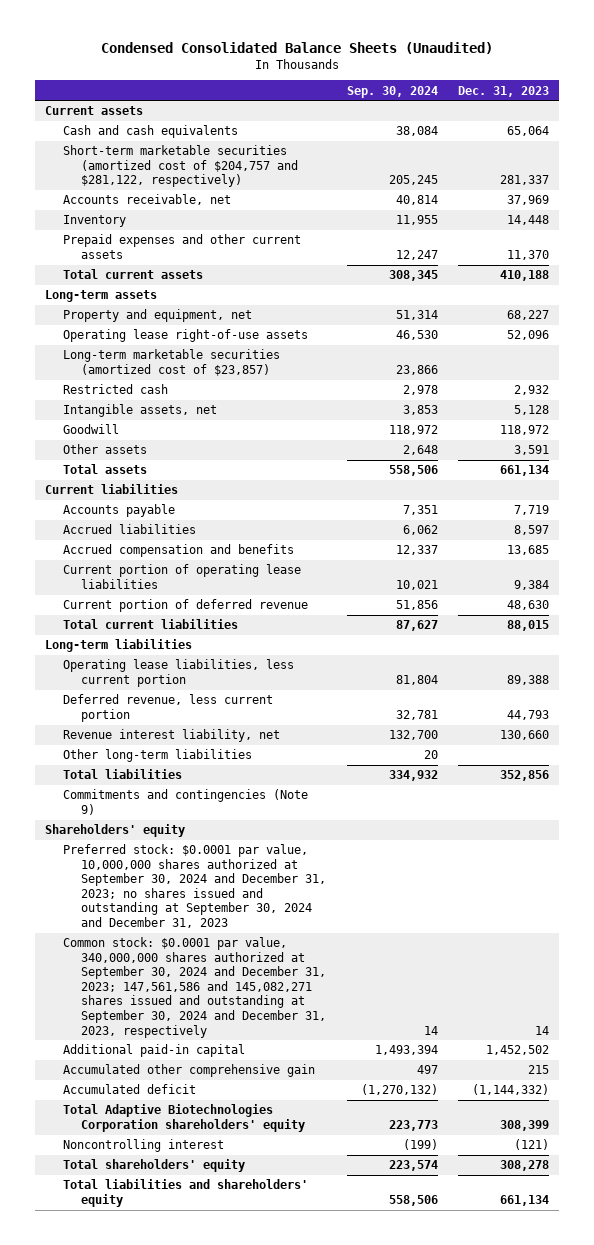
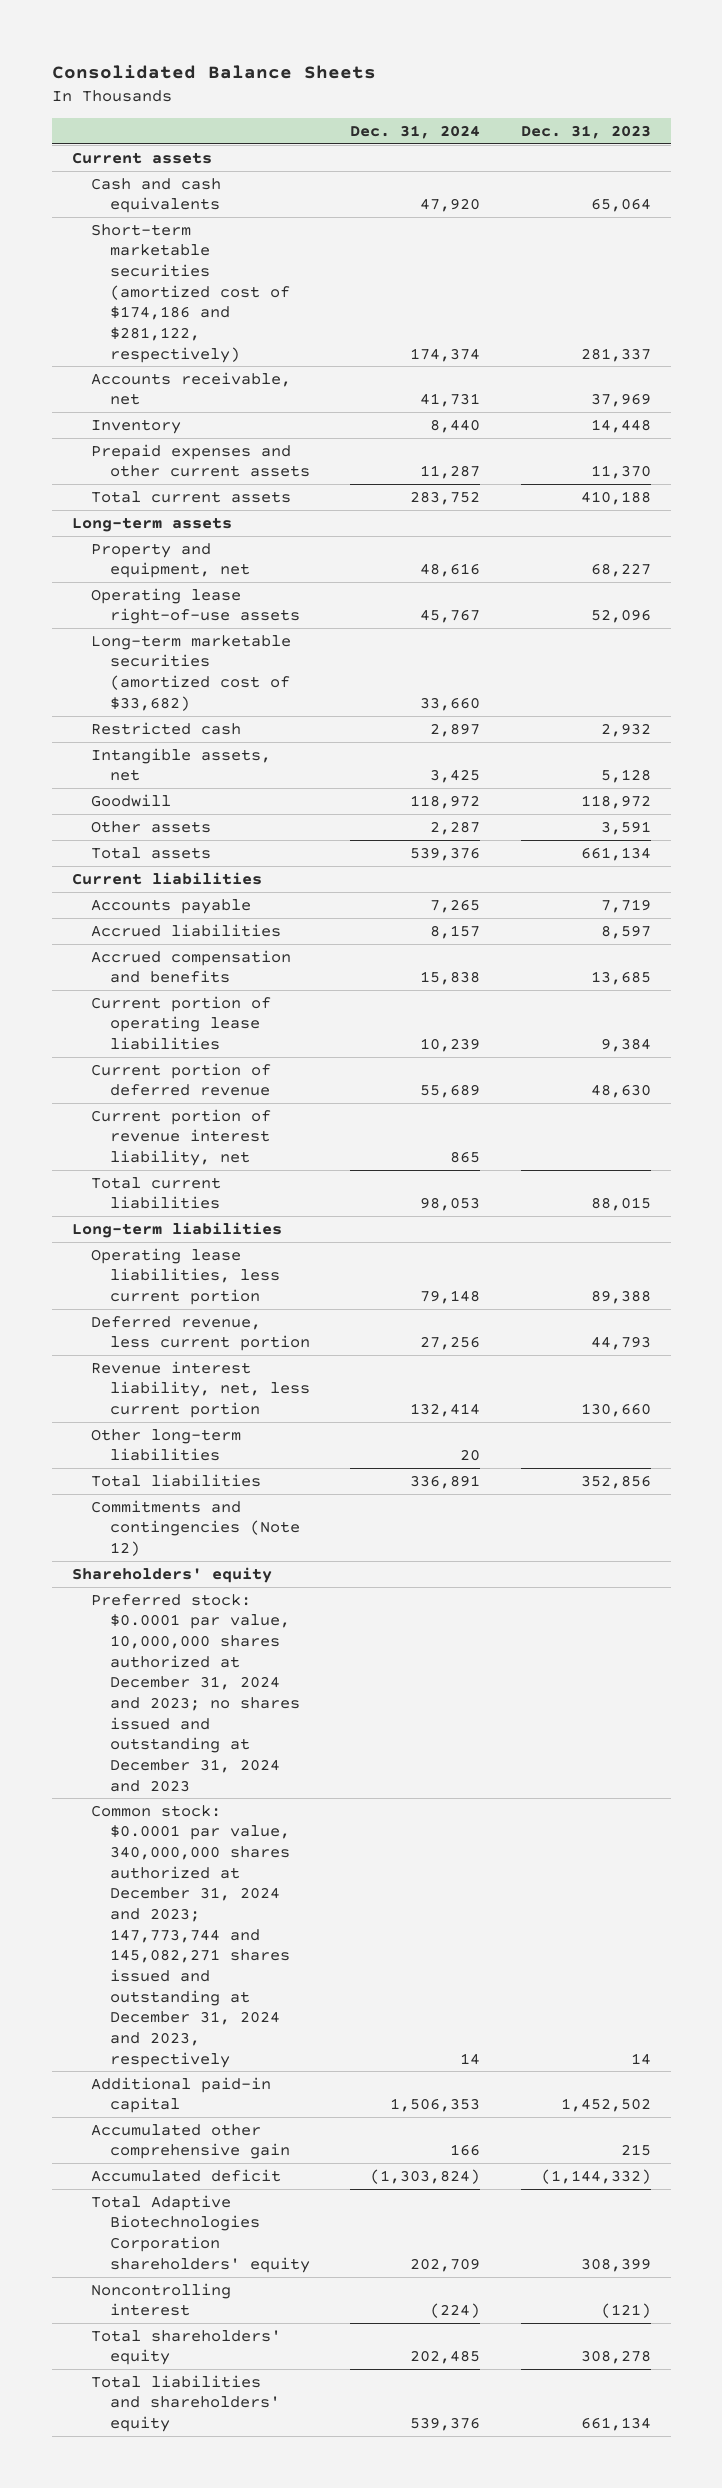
[100,41,493,54] Condensed Consolidated Balance Sheets (Unaudited) -> [51,65,376,80] Consolidated Balance Sheets
[346,85,438,98] Sep. 30, 2024 -> none
none -> [350,125,481,140] Dec. 31, 2024
[63,145,299,188] Short-term marketable securities (amortized cost of $204,757 and $281,122, respectively) -> [90,223,290,363] Short-term marketable securities (amortized cost of $174,186 and $281,122, respectively)
[63,349,281,376] Long-term marketable securities (amortized cost of $23,857) -> [90,634,291,711] Long-term marketable securities (amortized cost of $33,682)
none -> [90,1108,271,1167] Current portion of revenue interest liability, net
[63,729,281,743] Revenue interest liability, net -> [90,1360,310,1419] Revenue interest liability, net, less current portion
[63,789,309,815] Commitments and contingencies (Note 9) -> [90,1499,300,1557] Commitments and contingencies (Note 12)
[63,844,327,929] Preferred stock: $0.0001 par value, 10,000,000 shares authorized at September 30, 2024 and December 31, 2023; no shares issued and outstanding at September 30, 2024 and December 31, 2023 -> [90,1593,300,1792] Preferred stock: $0.0001 par value, 10,000,000 shares authorized at December 31, 2024 and 2023; no shares issued and outstanding at December 31, 2024 and 2023
[63,937,327,1038] Common stock: $0.0001 par value, 340,000,000 shares authorized at September 30, 2024 and December 31, 2023; 147,561,586 and 145,082,271 shares issued and outstanding at September 30, 2024 and December 31, 2023, respectively -> [90,1804,290,2068] Common stock: $0.0001 par value, 340,000,000 shares authorized at December 31, 2024 and 2023; 147,773,744 and 145,082,271 shares issued and outstanding at December 31, 2024 and 2023, respectively

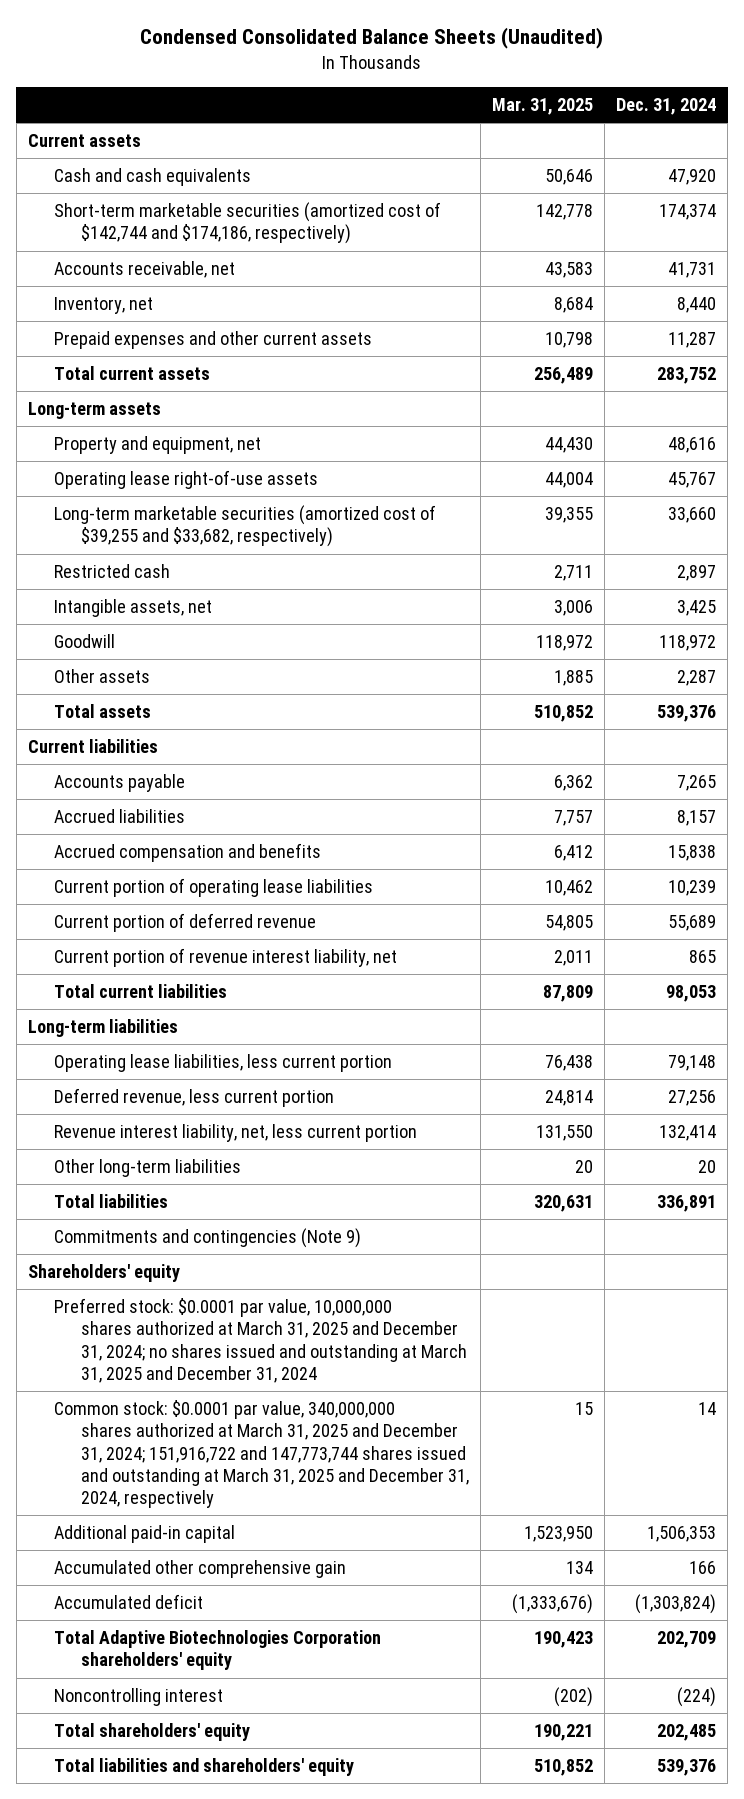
[51,65,376,80] Consolidated Balance Sheets -> [139,27,603,50] Condensed Consolidated Balance Sheets (Unaudited)
[520,125,651,140] Dec. 31, 2023 -> none
none -> [492,97,594,115] Mar. 31, 2025
[90,223,290,363] Short-term marketable securities (amortized cost of $174,186 and $281,122, respectively) -> [54,202,442,245] Short-term marketable securities (amortized cost of $142,744 and $174,186, respectively)
[90,418,181,434] Inventory -> [54,297,154,315] Inventory, net
[90,634,291,711] Long-term marketable securities (amortized cost of $33,682) -> [54,505,437,548] Long-term marketable securities (amortized cost of $39,255 and $33,682, respectively)
[90,1499,300,1557] Commitments and contingencies (Note 12) -> [54,1228,362,1249] Commitments and contingencies (Note 9)
[90,1593,300,1792] Preferred stock: $0.0001 par value, 10,000,000 shares authorized at December 31, 2024 and 2023; no shares issued and outstanding at December 31, 2024 and 2023 -> [54,1298,468,1383] Preferred stock: $0.0001 par value, 10,000,000 shares authorized at March 31, 2025 and December 31, 2024; no shares issued and outstanding at March 31, 2025 and December 31, 2024
[90,1804,290,2068] Common stock: $0.0001 par value, 340,000,000 shares authorized at December 31, 2024 and 2023; 147,773,744 and 145,082,271 shares issued and outstanding at December 31, 2024 and 2023, respectively -> [54,1400,470,1508] Common stock: $0.0001 par value, 340,000,000 shares authorized at March 31, 2025 and December 31, 2024; 151,916,722 and 147,773,744 shares issued and outstanding at March 31, 2025 and December 31, 2024, respectively

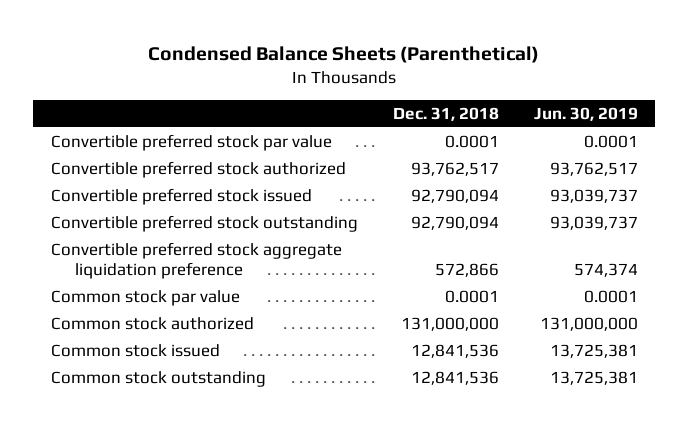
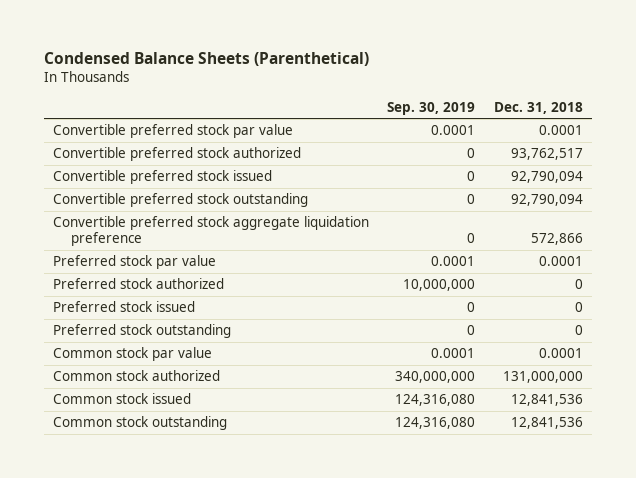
[533,106,638,121] Jun. 30, 2019 -> none
none -> [387,101,476,115] Sep. 30, 2019
none -> [52,255,216,270] Preferred stock par value
none -> [52,278,224,290] Preferred stock authorized
none -> [52,301,195,313] Preferred stock issued
none -> [52,324,231,339] Preferred stock outstanding

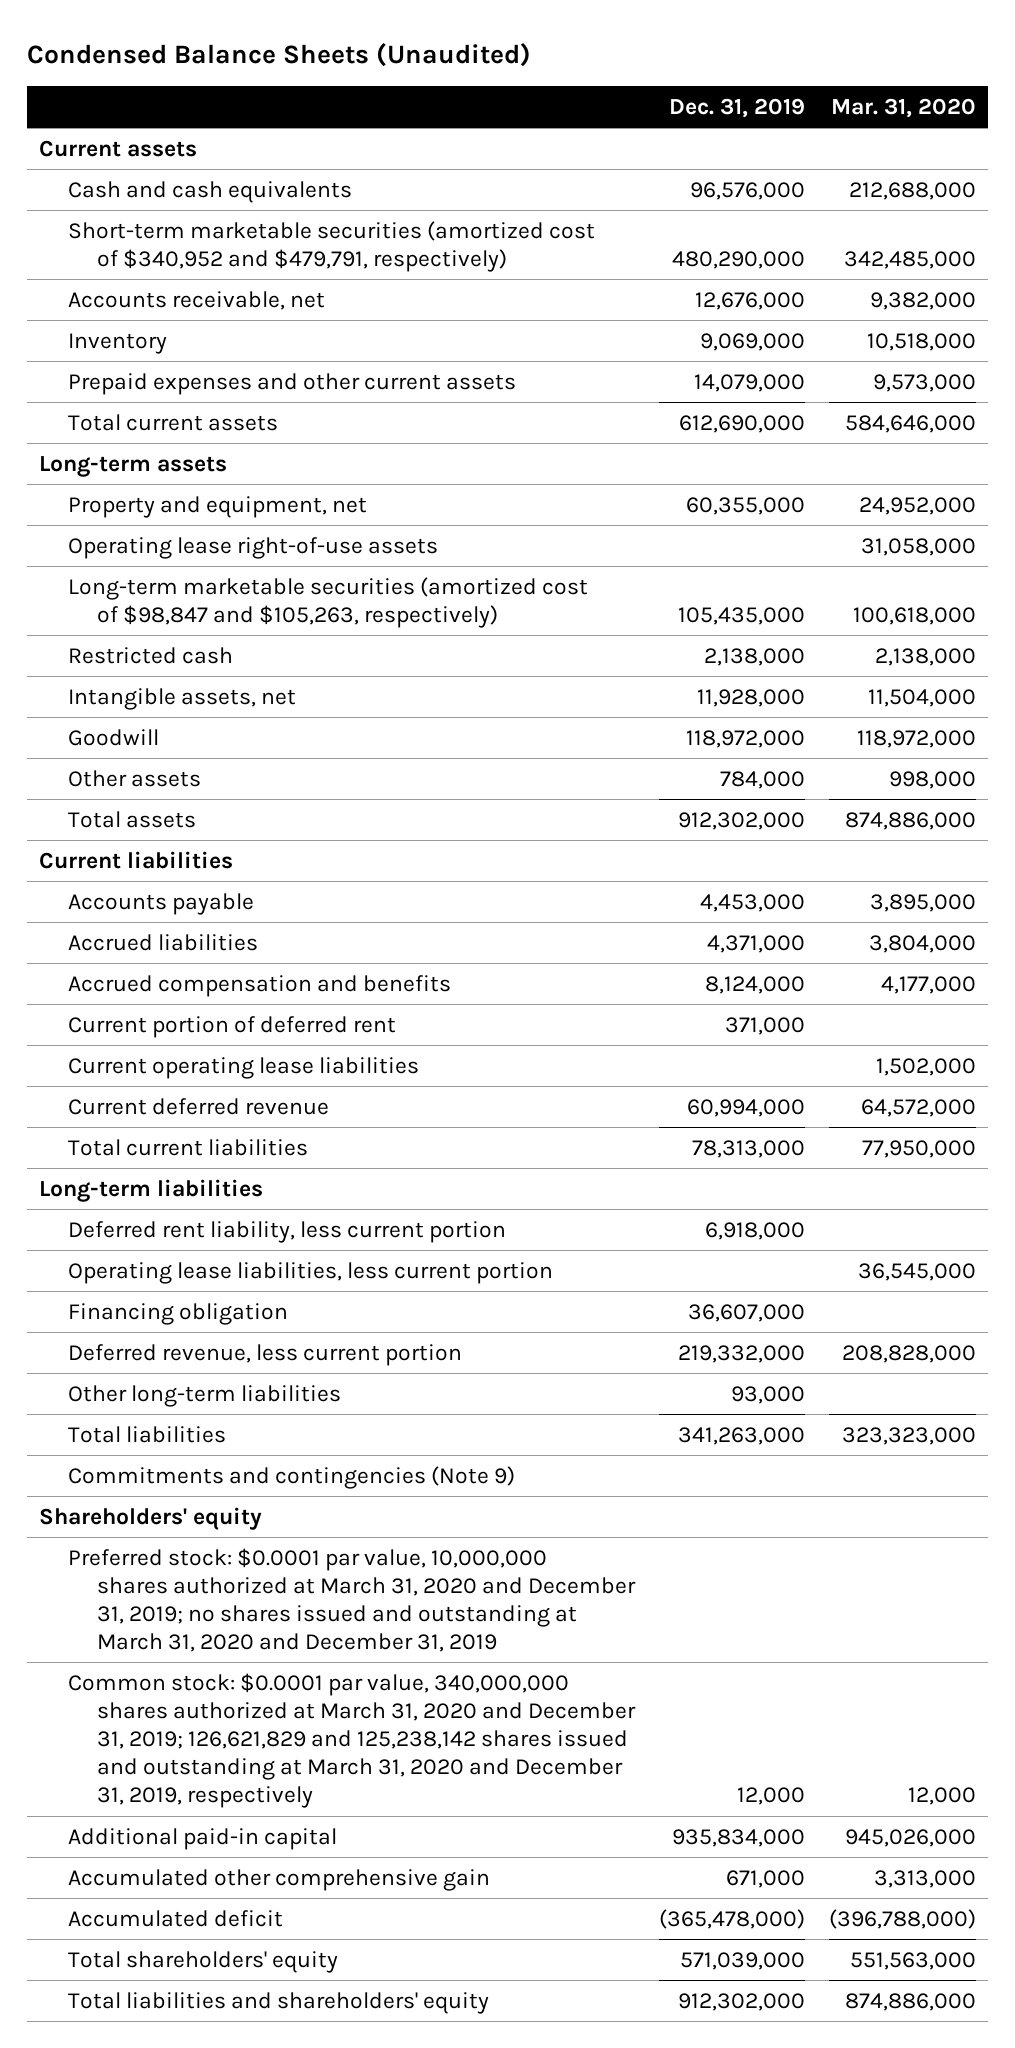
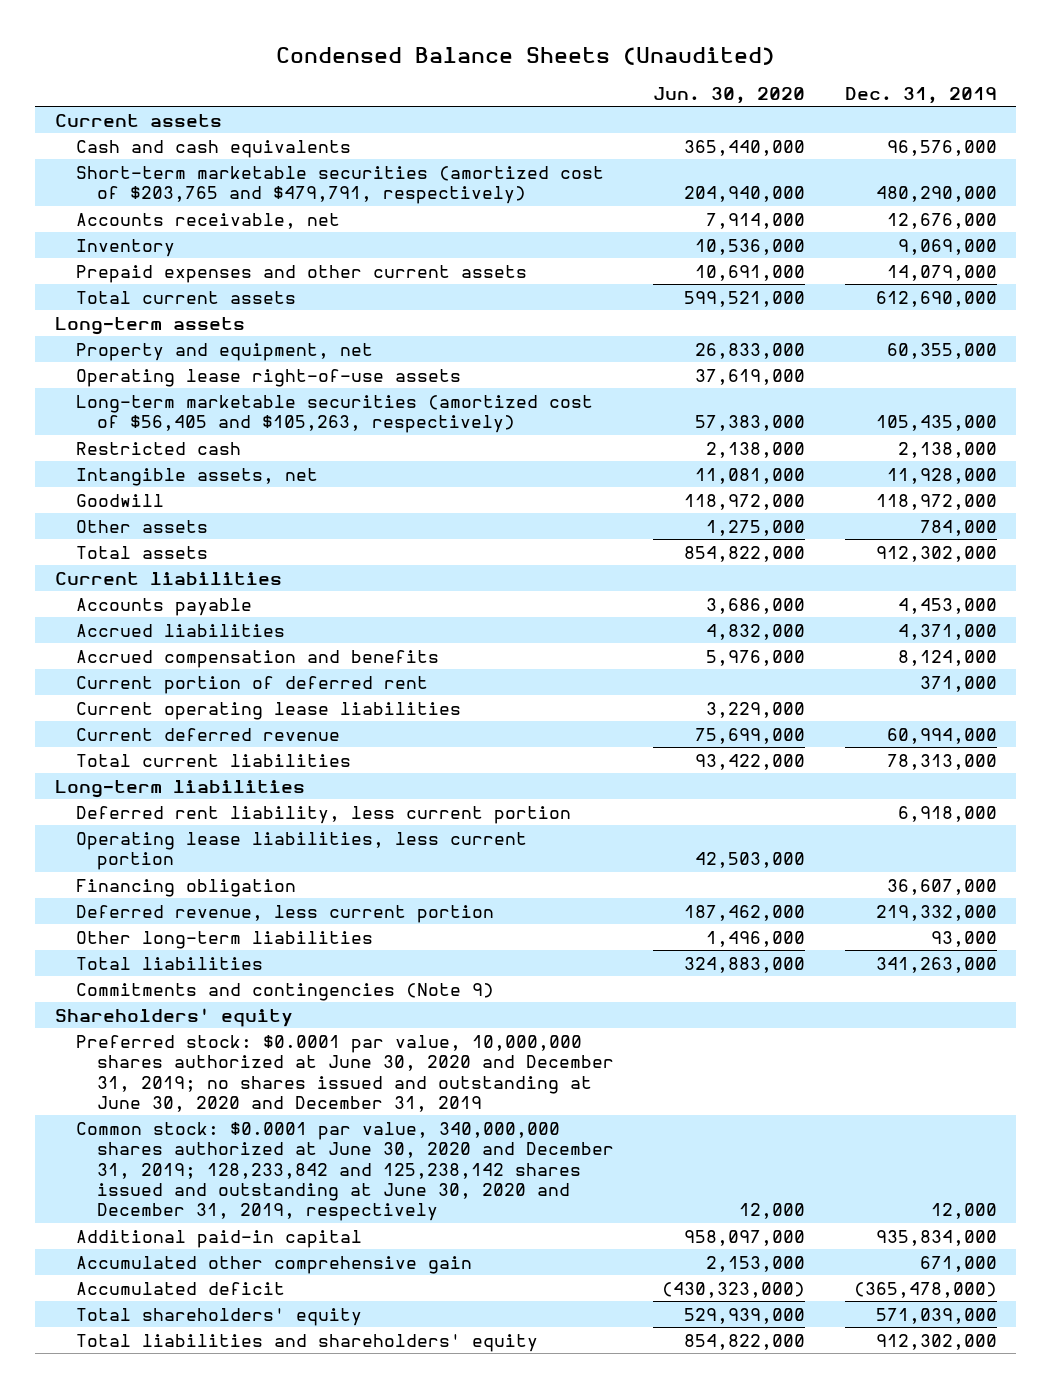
[830,98,976,119] Mar. 31, 2020 -> none
none -> [653,87,806,105] Jun. 30, 2020
[67,220,595,273] Short-term marketable securities (amortized cost of $340,952 and $479,791, respectively) -> [75,165,604,205] Short-term marketable securities (amortized cost of $203,765 and $479,791, respectively)
[67,576,588,629] Long-term marketable securities (amortized cost of $98,847 and $105,263, respectively) -> [75,394,593,434] Long-term marketable securities (amortized cost of $56,405 and $105,263, respectively)
[67,1547,636,1653] Preferred stock: $0.0001 par value, 10,000,000 shares authorized at March 31, 2020 and December 31, 2019; no shares issued and outstanding at March 31, 2020 and December 31, 2019 -> [75,1034,614,1112] Preferred stock: $0.0001 par value, 10,000,000 shares authorized at June 30, 2020 and December 31, 2019; no shares issued and outstanding at June 30, 2020 and December 31, 2019
[67,1672,636,1809] Common stock: $0.0001 par value, 340,000,000 shares authorized at March 31, 2020 and December 31, 2019; 126,621,829 and 125,238,142 shares issued and outstanding at March 31, 2020 and December 31, 2019, respectively -> [75,1121,614,1222] Common stock: $0.0001 par value, 340,000,000 shares authorized at June 30, 2020 and December 31, 2019; 128,233,842 and 125,238,142 shares issued and outstanding at June 30, 2020 and December 31, 2019, respectively

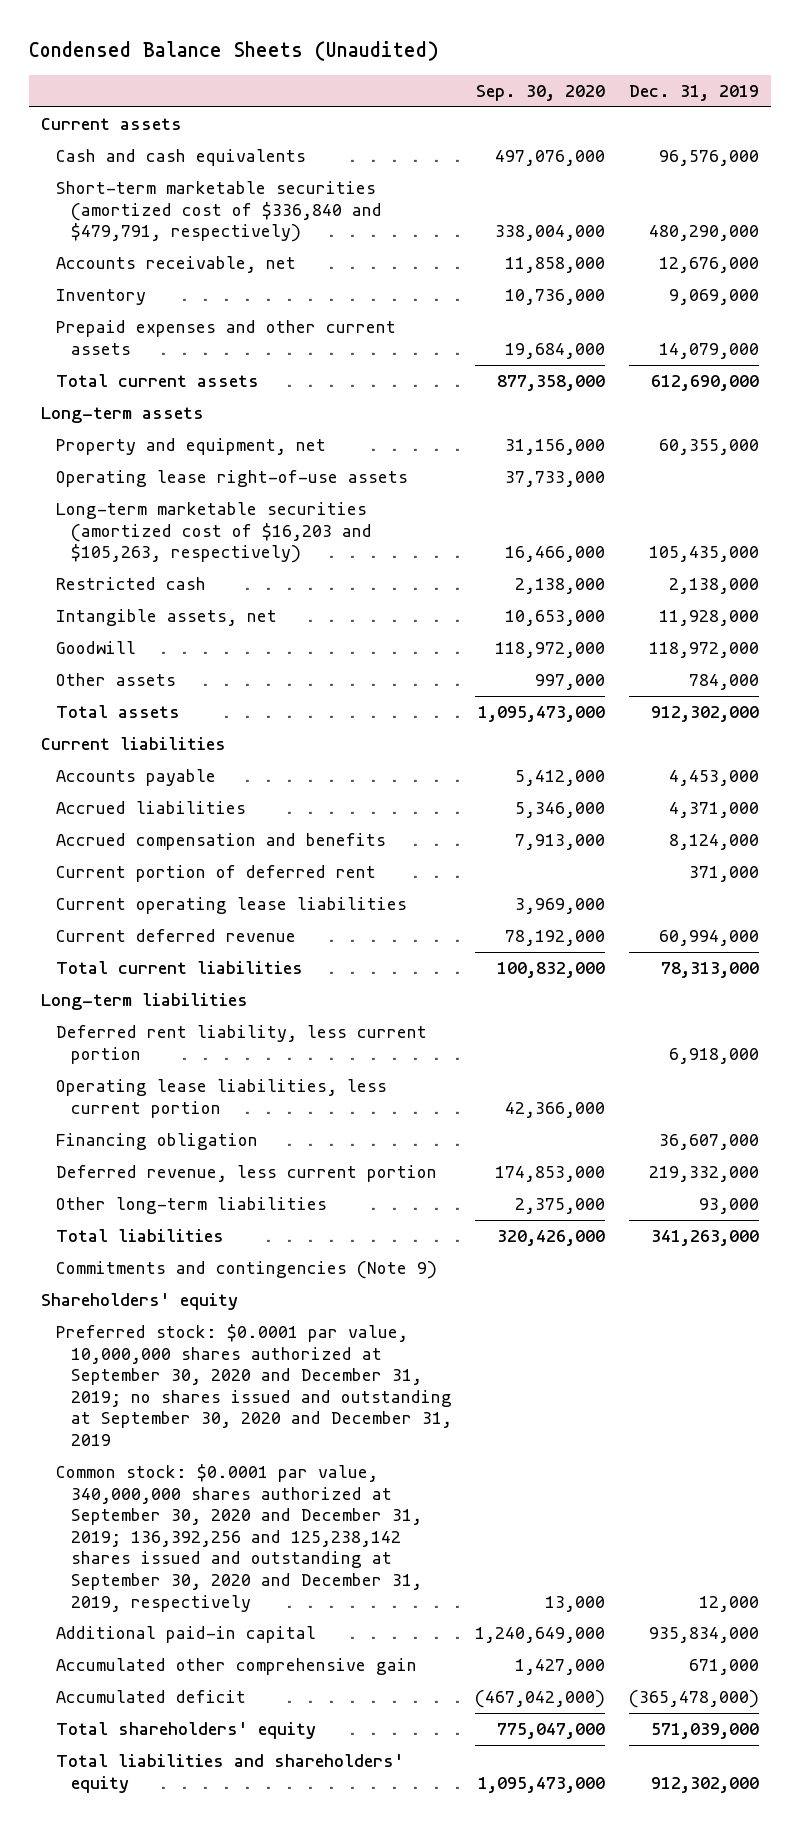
[653,87,806,105] Jun. 30, 2020 -> none
none -> [476,85,606,102] Sep. 30, 2020
[75,165,604,205] Short-term marketable securities (amortized cost of $203,765 and $479,791, respectively) -> [55,181,382,243] Short-term marketable securities (amortized cost of $336,840 and $479,791, respectively)
[75,394,593,434] Long-term marketable securities (amortized cost of $56,405 and $105,263, respectively) -> [55,502,372,564] Long-term marketable securities (amortized cost of $16,203 and $105,263, respectively)
[75,1034,614,1112] Preferred stock: $0.0001 par value, 10,000,000 shares authorized at June 30, 2020 and December 31, 2019; no shares issued and outstanding at June 30, 2020 and December 31, 2019 -> [55,1324,452,1447] Preferred stock: $0.0001 par value, 10,000,000 shares authorized at September 30, 2020 and December 31, 2019; no shares issued and outstanding at September 30, 2020 and December 31, 2019
[75,1121,614,1222] Common stock: $0.0001 par value, 340,000,000 shares authorized at June 30, 2020 and December 31, 2019; 128,233,842 and 125,238,142 shares issued and outstanding at June 30, 2020 and December 31, 2019, respectively -> [55,1464,422,1612] Common stock: $0.0001 par value, 340,000,000 shares authorized at September 30, 2020 and December 31, 2019; 136,392,256 and 125,238,142 shares issued and outstanding at September 30, 2020 and December 31, 2019, respectively

